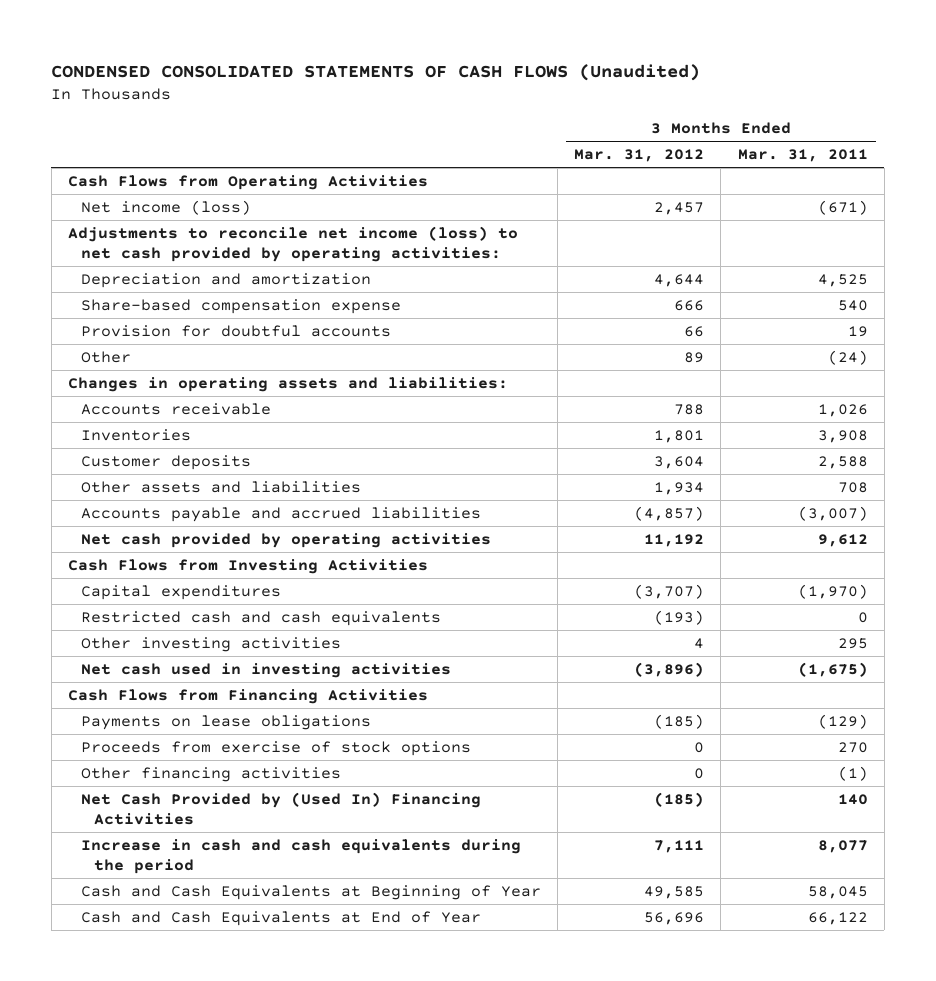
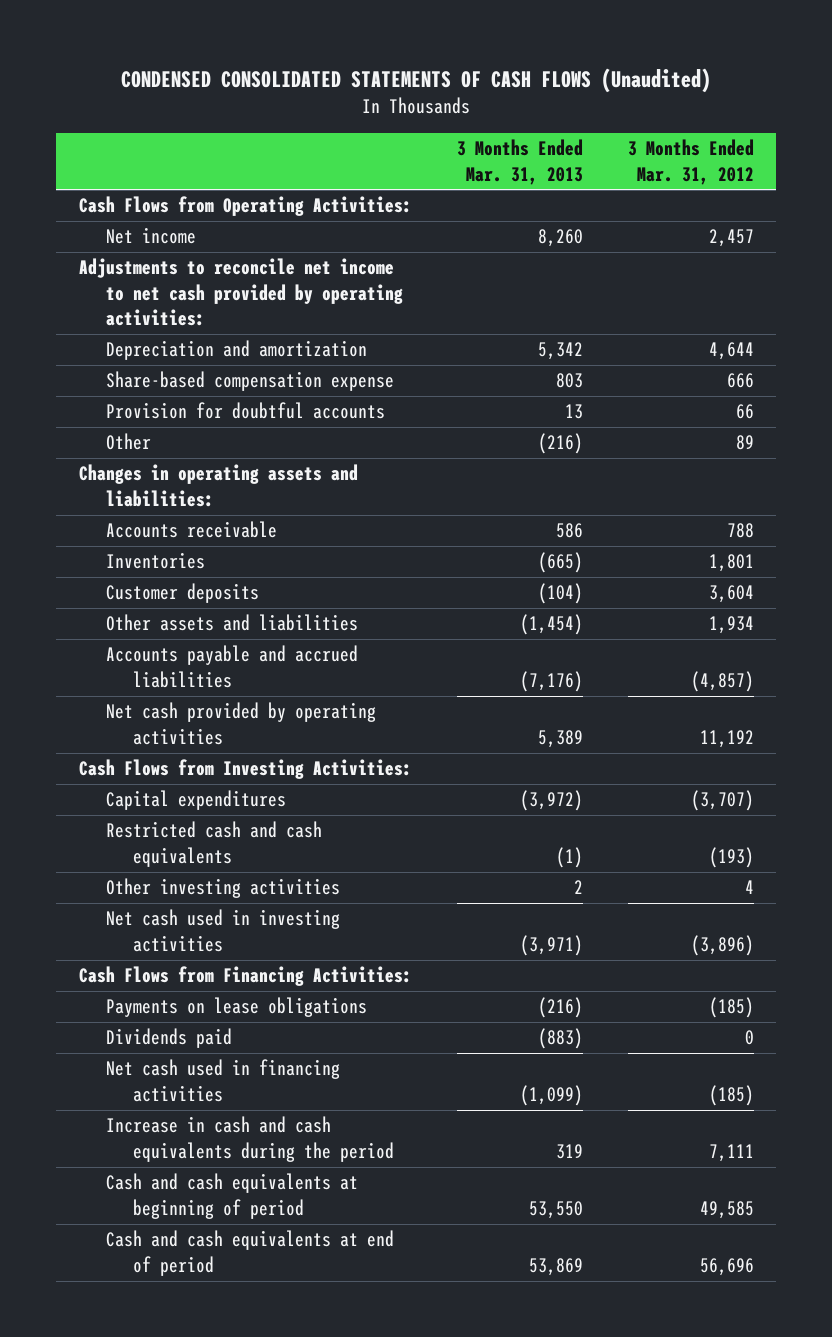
[737,148,868,162] Mar. 31, 2011 -> none
none -> [456,139,583,185] 3 Months Ended Mar. 31, 2013
[67,174,428,190] Cash Flows from Operating Activities -> [78,196,412,217] Cash Flows from Operating Activities:
[80,199,251,215] Net income (loss) -> [105,227,196,245] Net income
[67,225,518,262] Adjustments to reconcile net income (loss) to net cash provided by operating activities: -> [78,258,403,327] Adjustments to reconcile net income to net cash provided by operating activities:
[67,558,428,574] Cash Flows from Investing Activities -> [78,759,412,780] Cash Flows from Investing Activities:
[67,688,428,704] Cash Flows from Financing Activities -> [78,966,412,987] Cash Flows from Financing Activities:
[80,740,471,756] Proceeds from exercise of stock options -> none
[80,766,341,782] Other financing activities -> none
none -> [105,1028,232,1049] Dividends paid
[80,791,481,825] Net Cash Provided by (Used In) Financing Activities -> [105,1059,340,1102] Net cash used in financing activities
[80,884,541,900] Cash and Cash Equivalents at Beginning of Year -> [105,1173,358,1219] Cash and cash equivalents at beginning of period
[80,910,481,926] Cash and Cash Equivalents at End of Year -> [105,1230,394,1276] Cash and cash equivalents at end of period

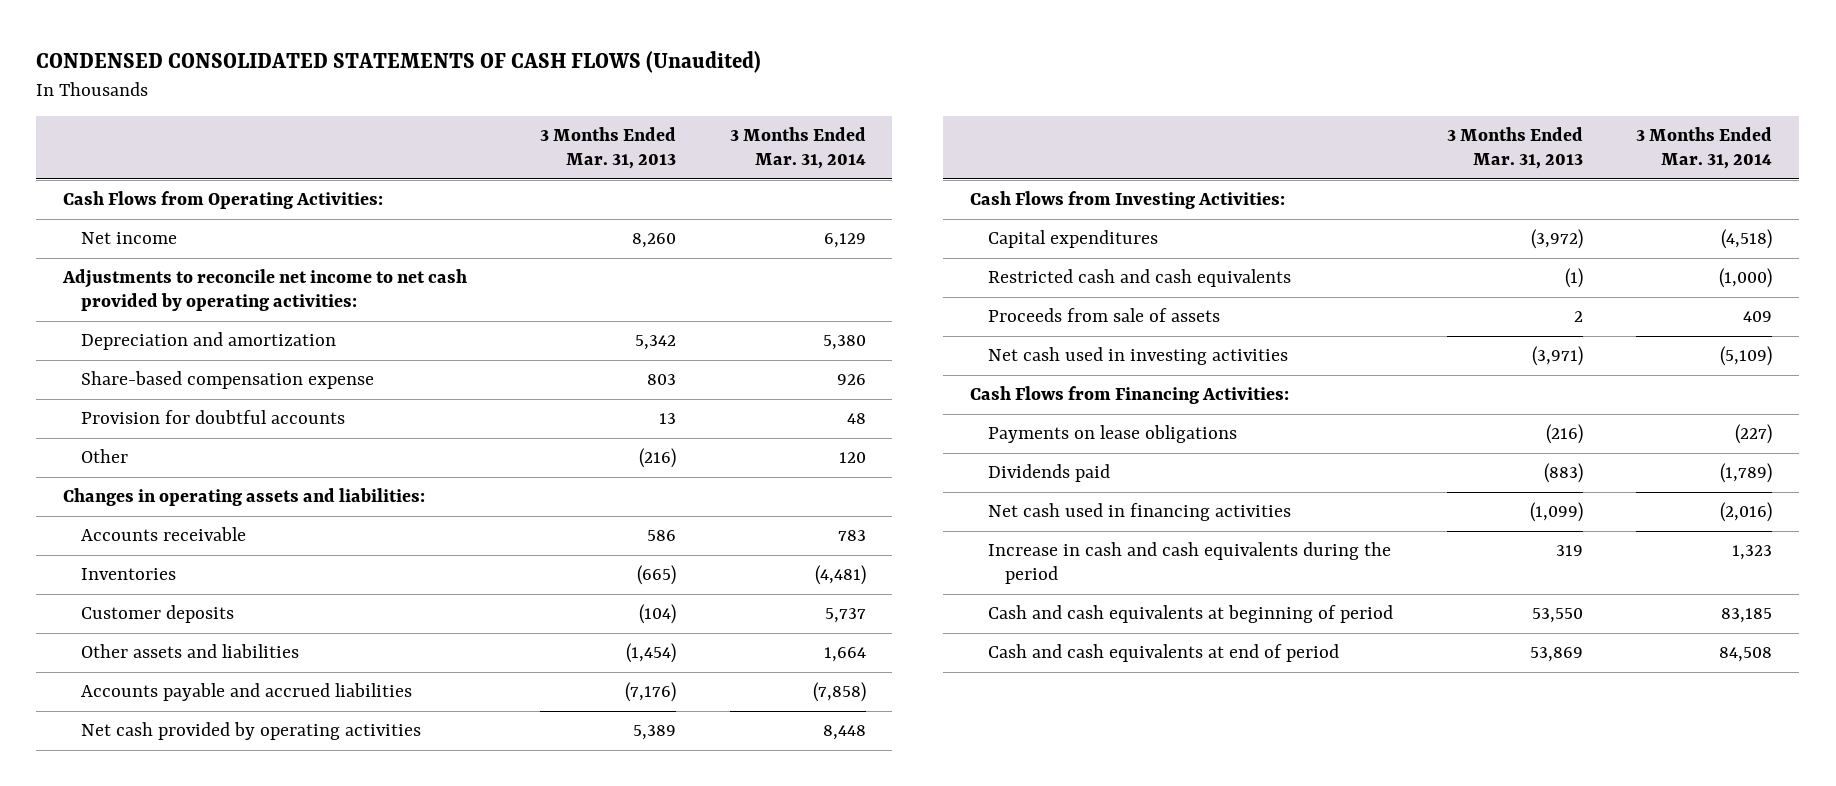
[627,139,754,185] 3 Months Ended Mar. 31, 2012 -> none
none -> [729,127,866,169] 3 Months Ended Mar. 31, 2014
[105,878,340,899] Other investing activities -> none
none -> [987,308,1220,323] Proceeds from sale of assets

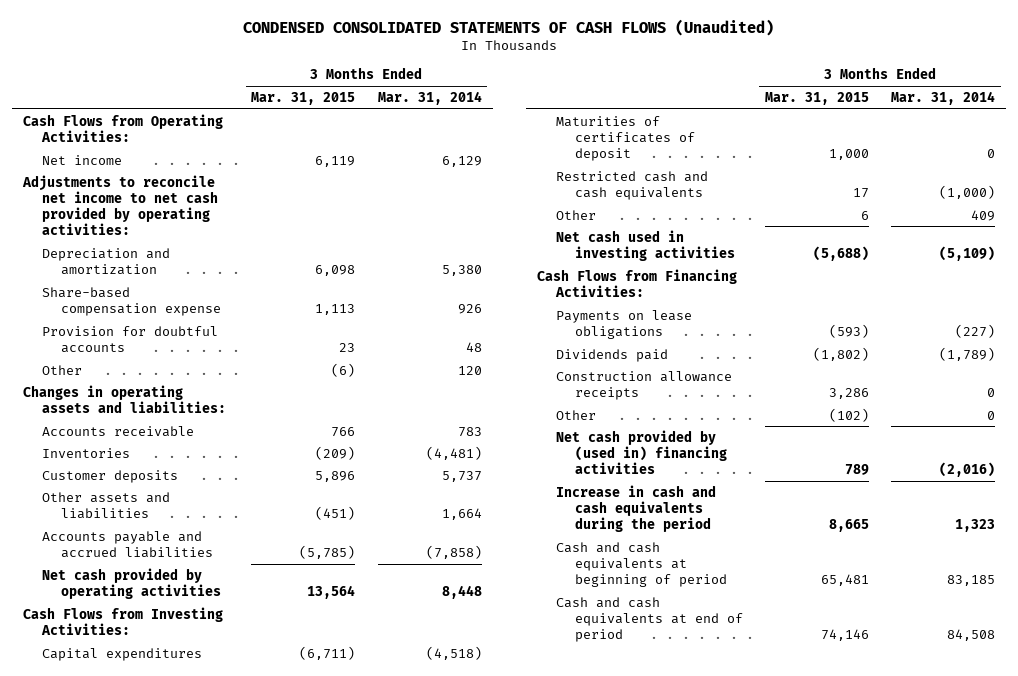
[539,127,676,169] 3 Months Ended Mar. 31, 2013 -> none
none -> [251,91,356,105] Mar. 31, 2015
none -> [555,115,695,162] Maturities of certificates of deposit
[987,308,1220,323] Proceeds from sale of assets -> none
none -> [555,209,596,220] Other
none -> [555,370,732,401] Construction allowance receipts
none -> [555,409,596,420] Other
[987,503,1291,522] Net cash used in financing activities -> [555,429,727,475] Net cash provided by (used in) financing activities

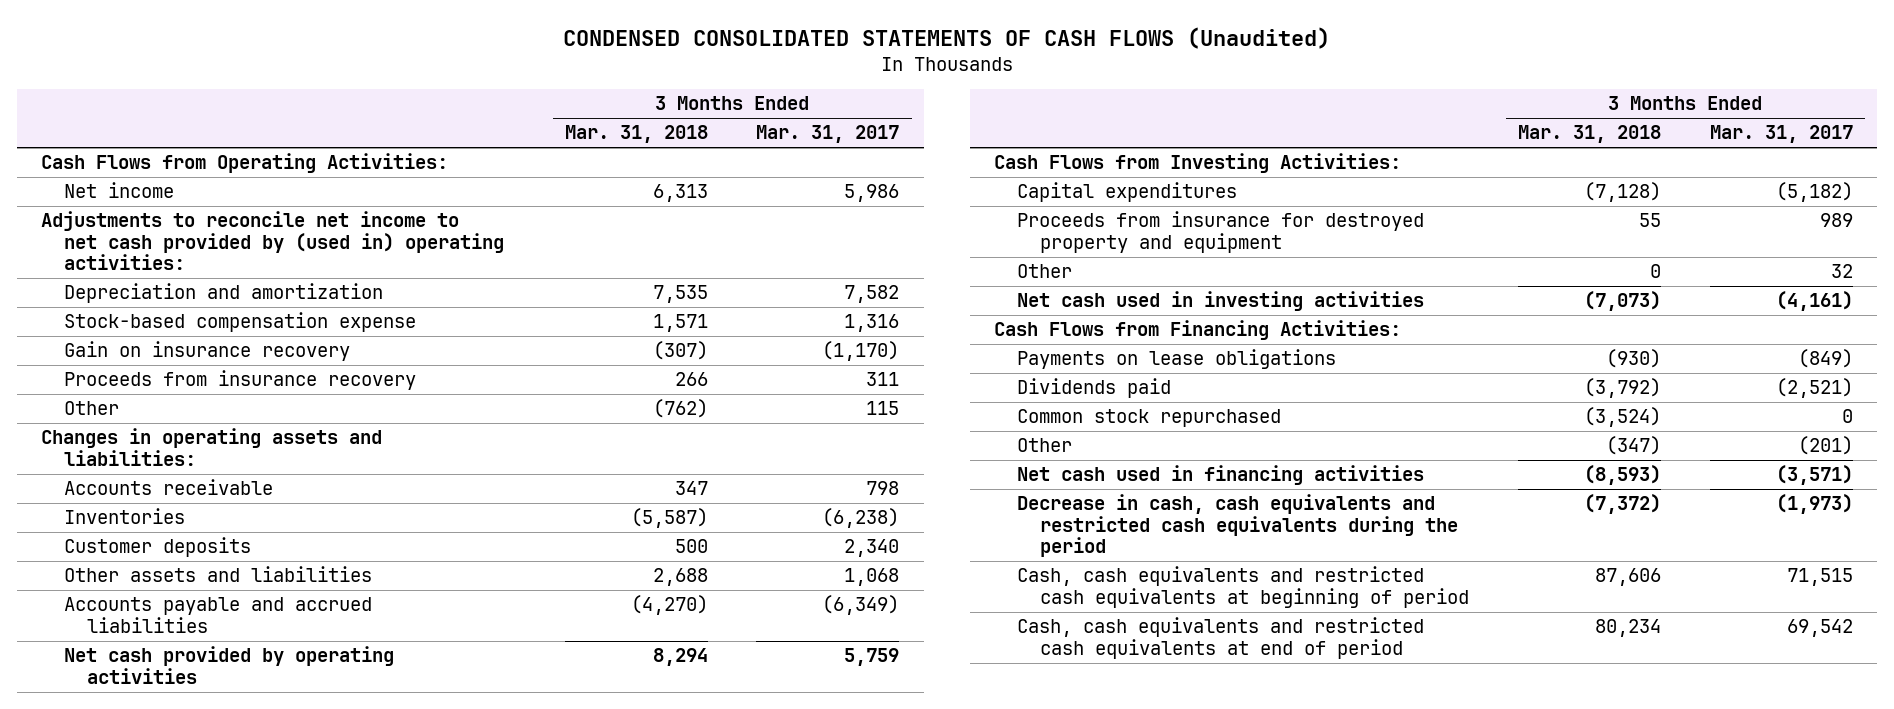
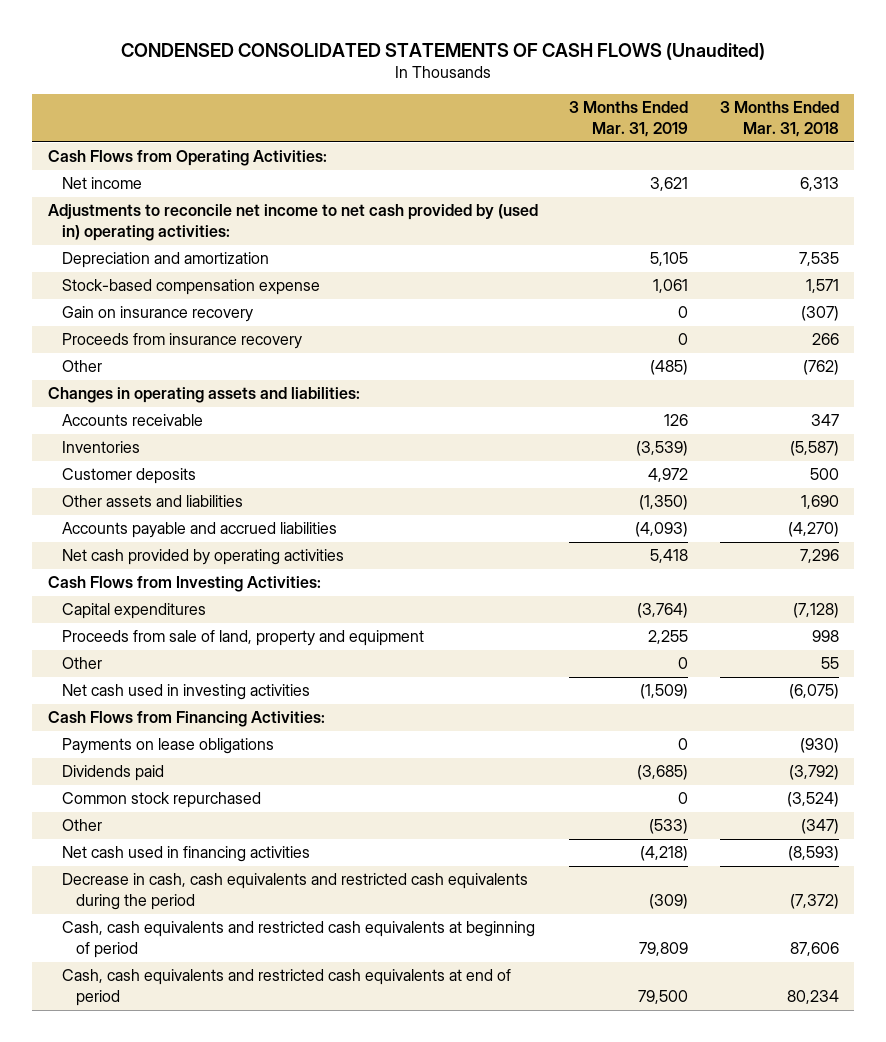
[756,125,900,144] Mar. 31, 2017 -> none
none -> [569,101,689,137] 3 Months Ended Mar. 31, 2019
[652,568,708,587] 2,688 -> [800,495,839,510] 1,690
[652,648,708,667] 8,294 -> [799,549,839,564] 7,296
[1017,211,1425,253] Proceeds from insurance for destroyed property and equipment -> none
none -> [61,630,424,647] Proceeds from sale of land, property and equipment
[1649,264,1661,279] 0 -> [820,657,839,670] 55
[1583,291,1661,312] (7,073) -> [788,684,839,700] (6,075)

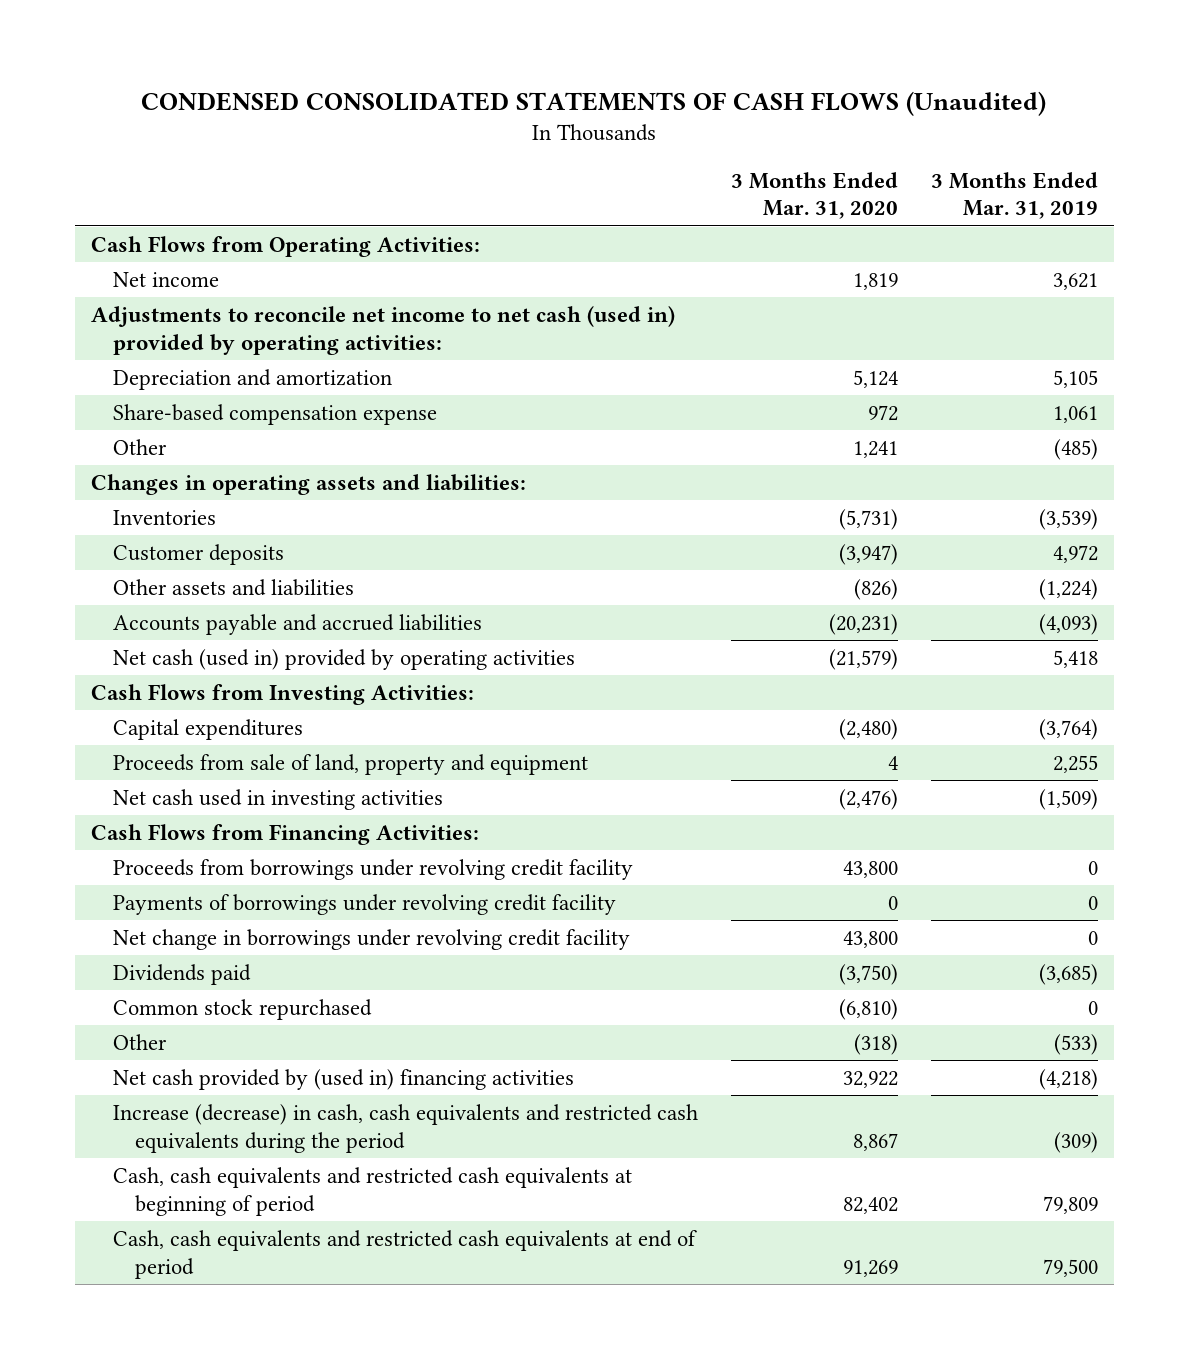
[719,101,839,137] 3 Months Ended Mar. 31, 2018 -> none
none -> [731,171,899,220] 3 Months Ended Mar. 31, 2020
[47,204,538,241] Adjustments to reconcile net income to net cash provided by (used in) operating activities: -> [91,305,676,355] Adjustments to reconcile net income to net cash (used in) provided by operating activities:
[61,306,253,323] Gain on insurance recovery -> none
[61,333,302,350] Proceeds from insurance recovery -> none
[61,279,320,296] Stock-based compensation expense -> [113,403,438,425] Share-based compensation expense
[61,414,203,427] Accounts receivable -> none
[639,495,689,511] (1,350) -> [1038,578,1098,600] (1,224)
[61,549,344,566] Net cash provided by operating activities -> [113,648,576,670] Net cash (used in) provided by operating activities
[61,657,102,670] Other -> none
[61,738,274,755] Payments on lease obligations -> none
none -> [113,858,634,880] Proceeds from borrowings under revolving credit facility
none -> [113,893,617,915] Payments of borrowings under revolving credit facility
none -> [113,928,631,950] Net change in borrowings under revolving credit facility
[61,846,310,863] Net cash used in financing activities -> [113,1068,575,1090] Net cash provided by (used in) financing activities
[61,873,528,910] Decrease in cash, cash equivalents and restricted cash equivalents during the period -> [113,1103,699,1153] Increase (decrease) in cash, cash equivalents and restricted cash equivalents during the period

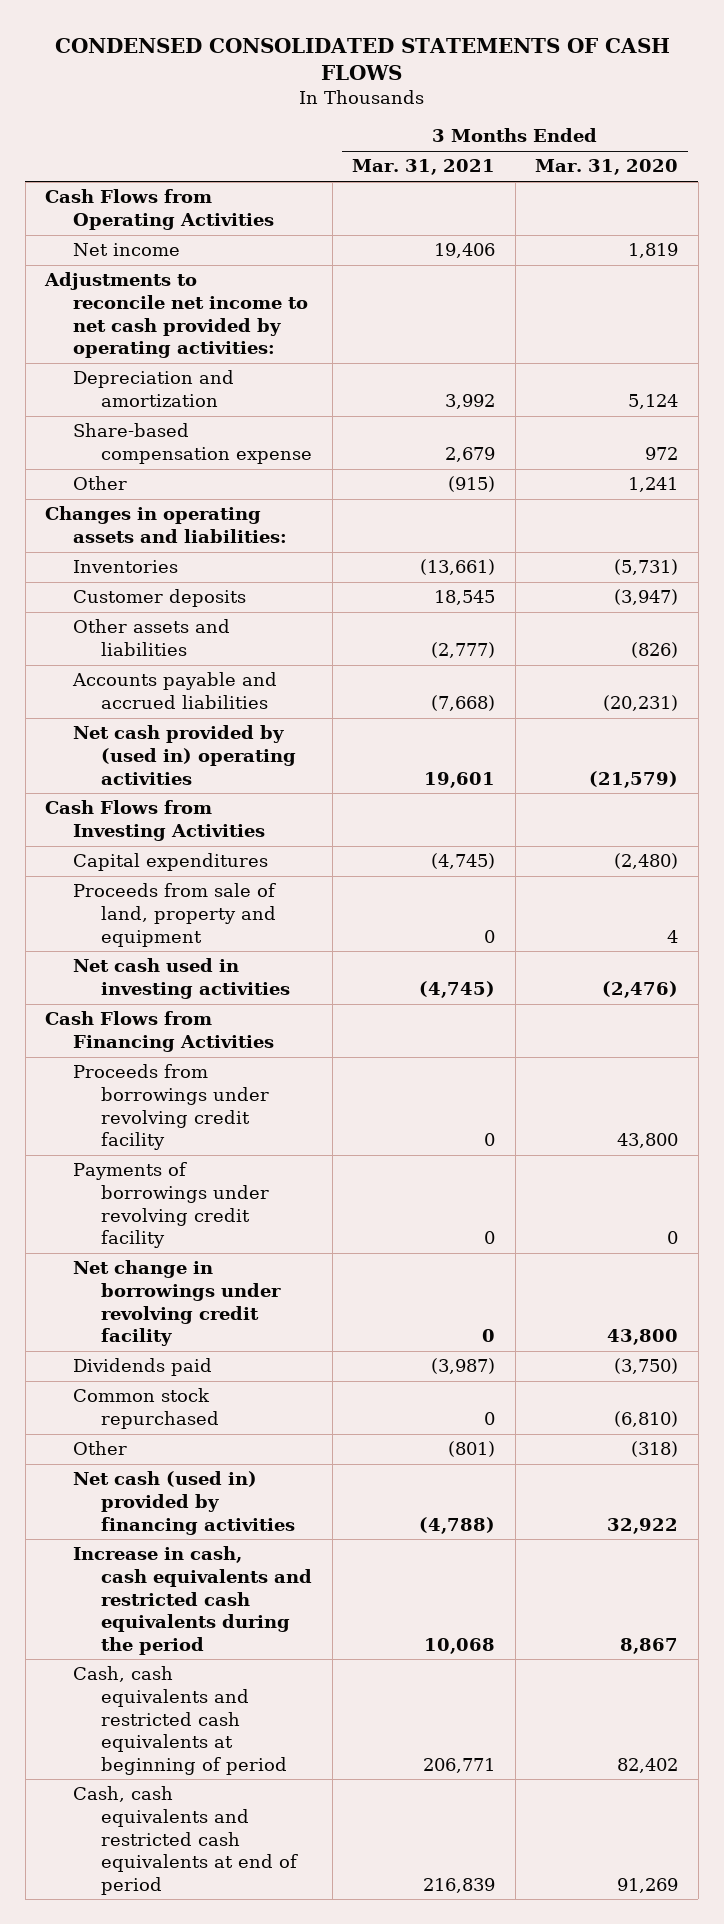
[141,90,1047,116] CONDENSED CONSOLIDATED STATEMENTS OF CASH FLOWS (Unaudited) -> [54,37,670,80] CONDENSED CONSOLIDATED STATEMENTS OF CASH FLOWS
[930,171,1098,220] 3 Months Ended Mar. 31, 2019 -> none
none -> [352,159,496,176] Mar. 31, 2021
[91,235,481,257] Cash Flows from Operating Activities: -> [45,189,275,231] Cash Flows from Operating Activities
[91,305,676,355] Adjustments to reconcile net income to net cash (used in) provided by operating activities: -> [44,272,309,359] Adjustments to reconcile net income to net cash provided by operating activities:
[113,648,576,670] Net cash (used in) provided by operating activities -> [73,725,297,785] Net cash provided by (used in) operating activities
[91,683,475,705] Cash Flows from Investing Activities: -> [45,800,266,842] Cash Flows from Investing Activities
[91,823,480,845] Cash Flows from Financing Activities: -> [45,1011,275,1053] Cash Flows from Financing Activities
[113,1068,575,1090] Net cash provided by (used in) financing activities -> [73,1471,296,1535] Net cash (used in) provided by financing activities
[113,1103,699,1153] Increase (decrease) in cash, cash equivalents and restricted cash equivalents during the period -> [73,1546,313,1655] Increase in cash, cash equivalents and restricted cash equivalents during the period

